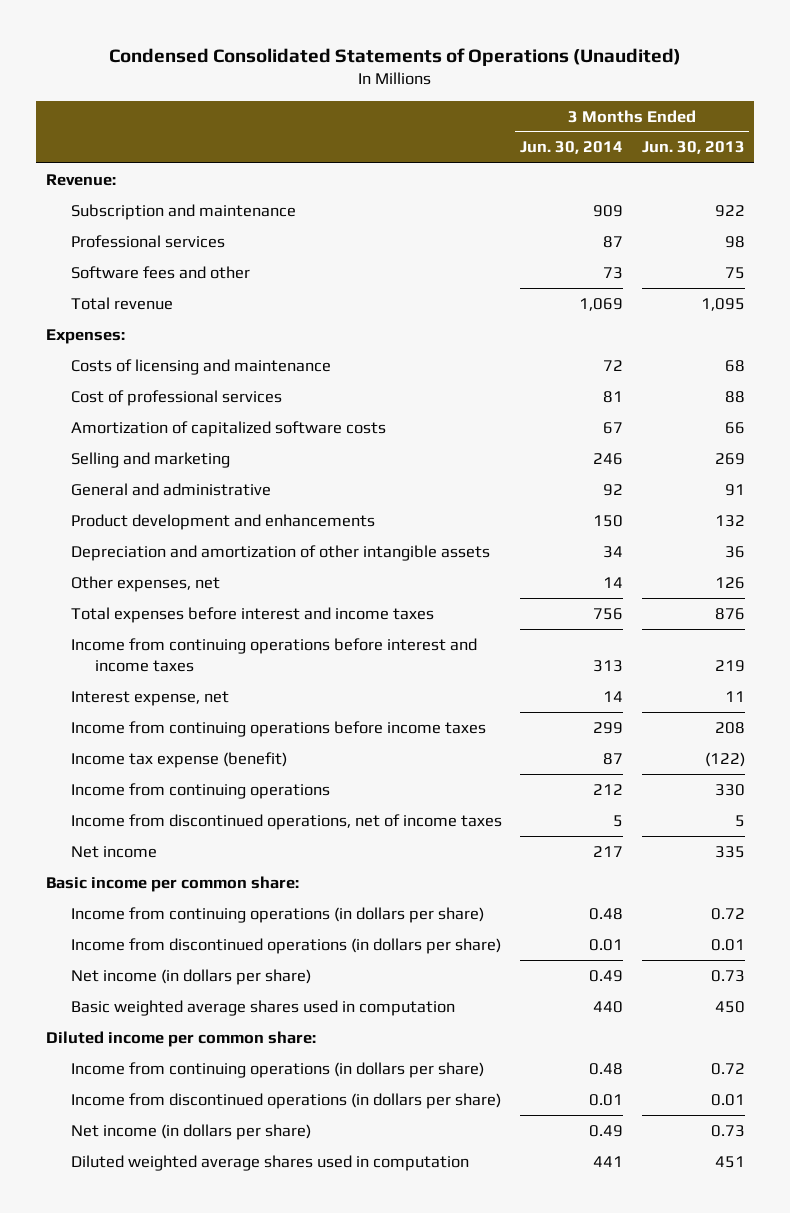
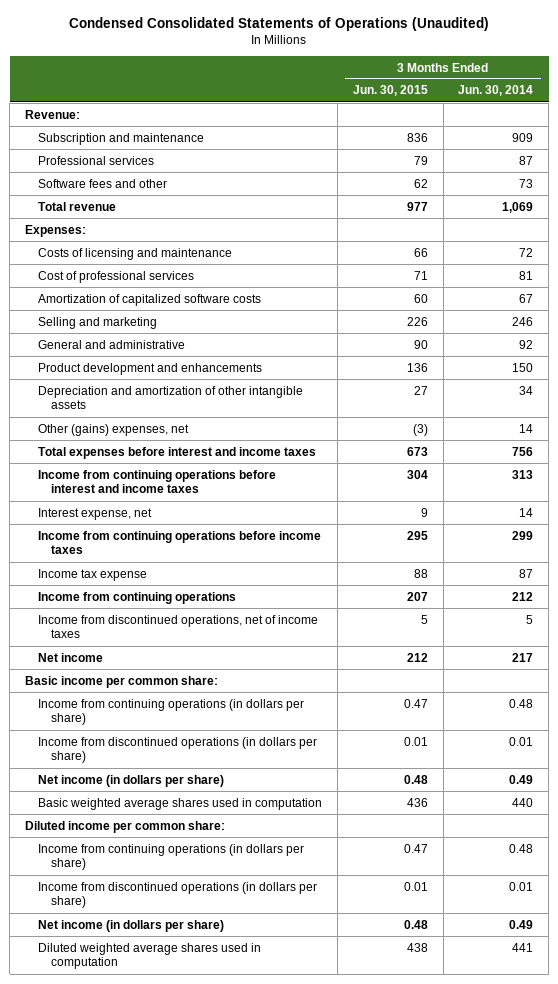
[641,141,745,155] Jun. 30, 2013 -> none
none -> [352,85,428,97] Jun. 30, 2015
[70,575,220,592] Other expenses, net -> [38,423,190,436] Other (gains) expenses, net
[70,751,287,768] Income tax expense (benefit) -> [38,568,148,581] Income tax expense

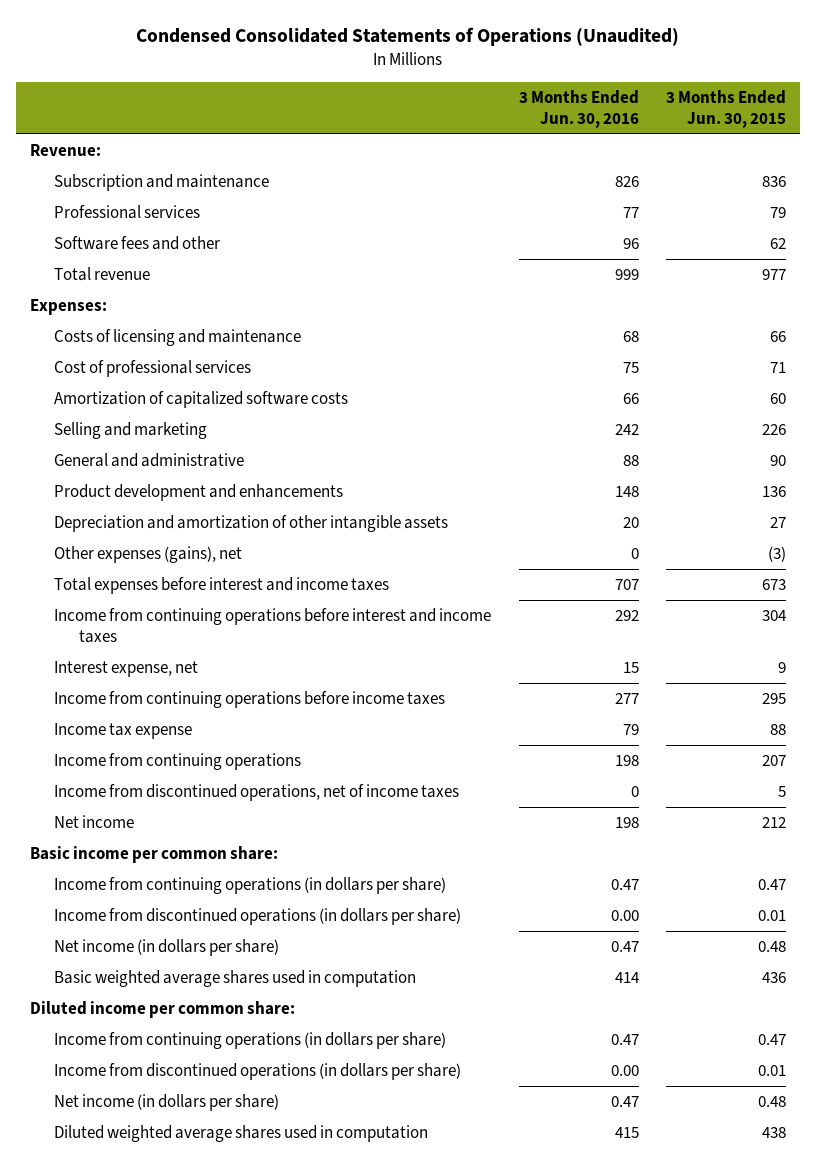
[458,85,534,97] Jun. 30, 2014 -> none
none -> [518,89,639,128] 3 Months Ended Jun. 30, 2016
[38,423,190,436] Other (gains) expenses, net -> [54,546,243,564] Other expenses (gains), net

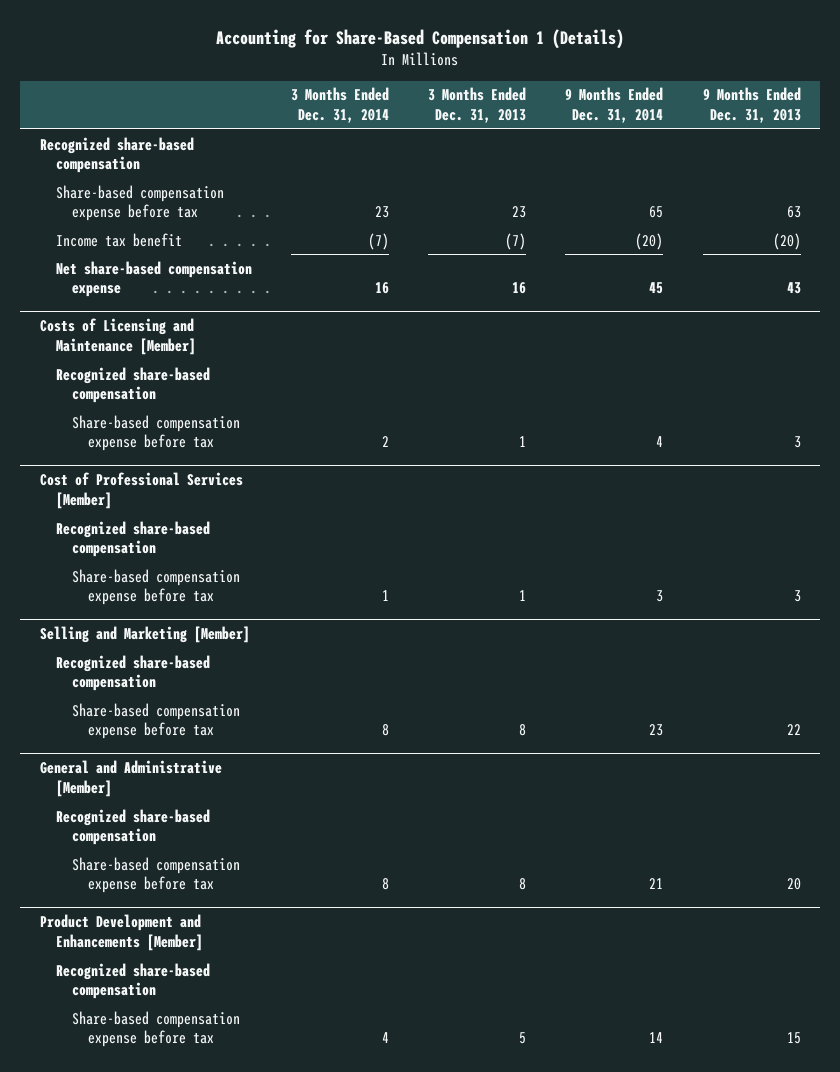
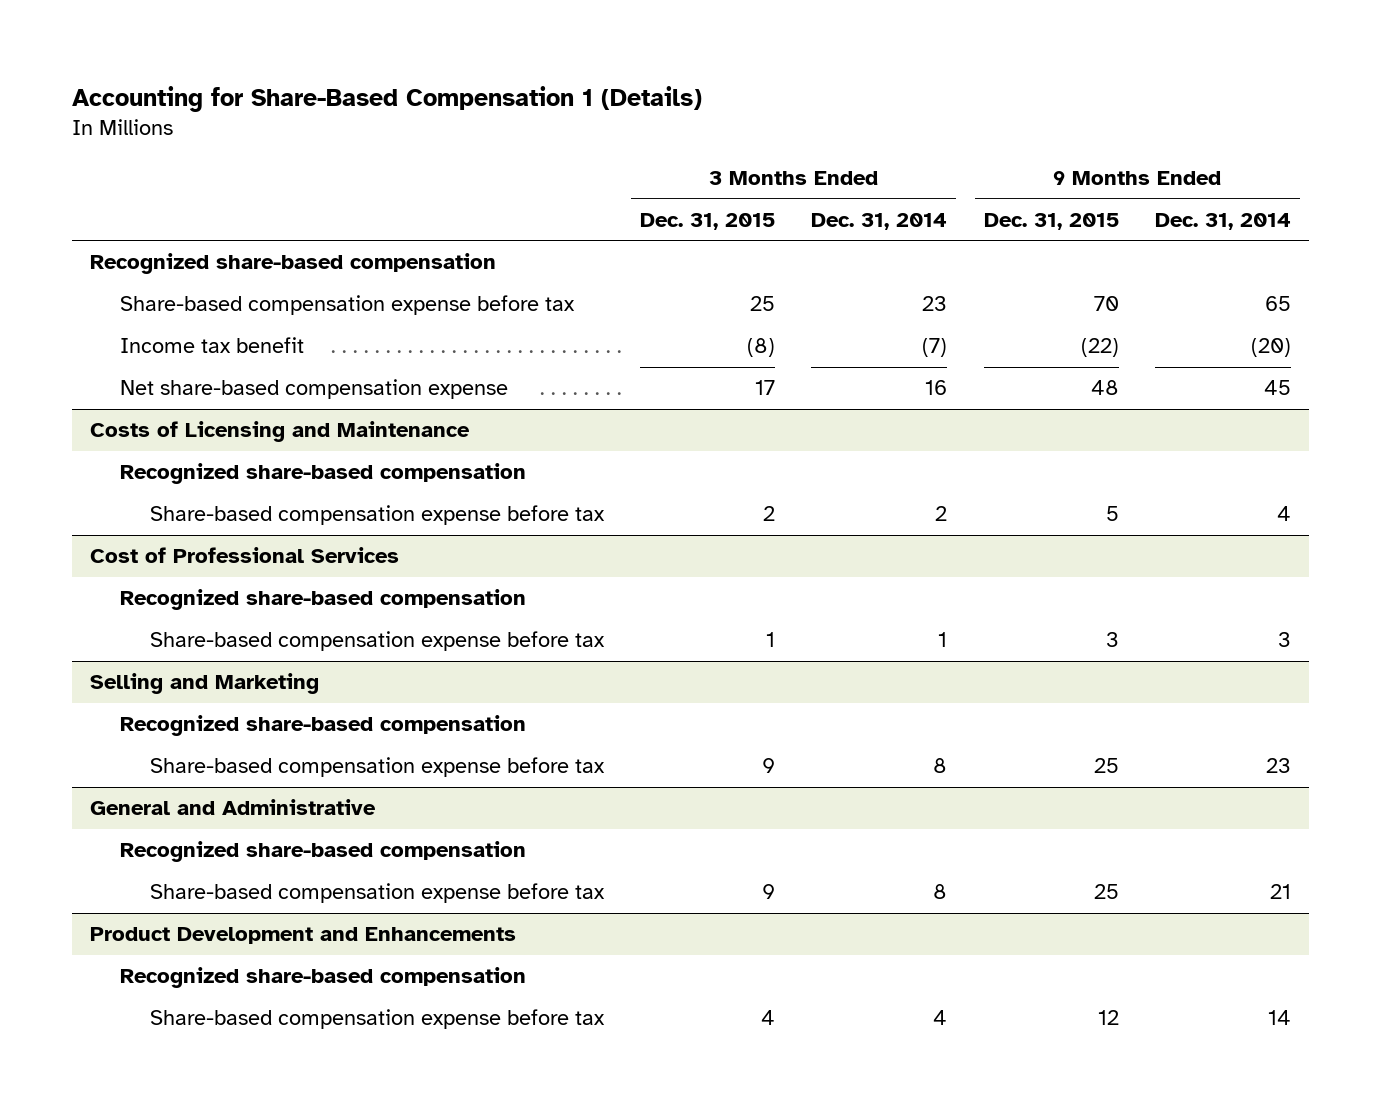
[428,87,527,123] 3 Months Ended Dec. 31, 2013 -> none
[702,87,801,123] 9 Months Ended Dec. 31, 2013 -> none
none -> [640,212,776,230] Dec. 31, 2015
none -> [983,212,1119,230] Dec. 31, 2015
[39,318,196,356] Costs of Licensing and Maintenance [Member] -> [90,421,471,443] Costs of Licensing and Maintenance
[39,472,243,510] Cost of Professional Services [Member] -> [90,547,400,564] Cost of Professional Services
[39,626,250,644] Selling and Marketing [Member] -> [90,673,320,695] Selling and Marketing
[39,760,222,798] General and Administrative [Member] -> [90,799,377,816] General and Administrative
[39,914,203,952] Product Development and Enhancements [Member] -> [90,927,517,945] Product Development and Enhancements

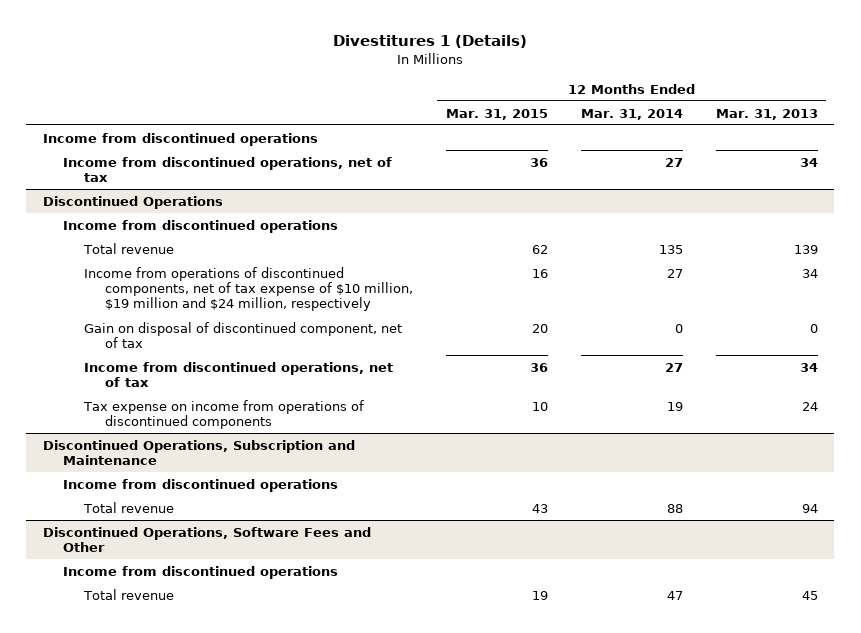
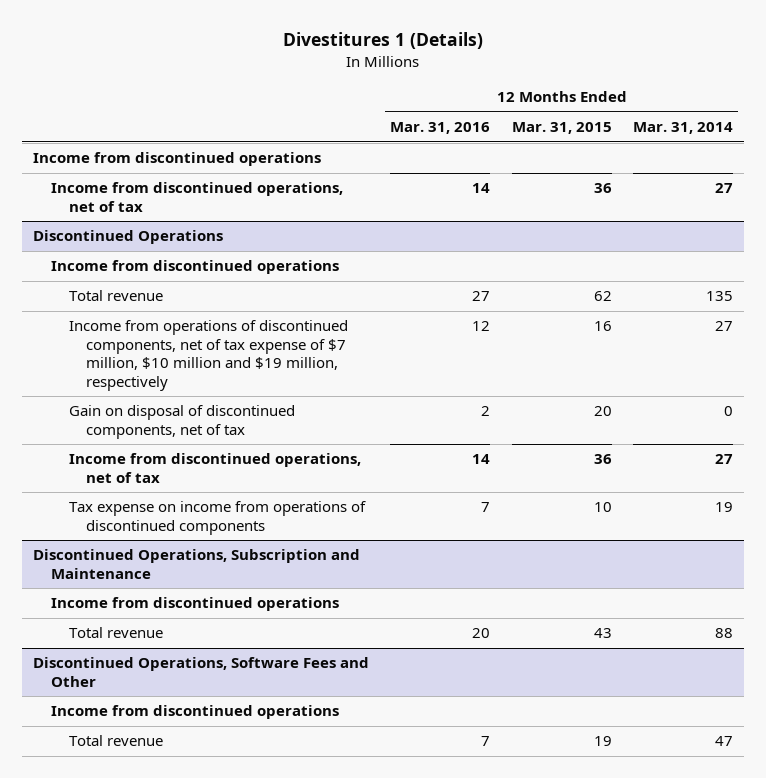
[715,108,818,120] Mar. 31, 2013 -> none
none -> [390,122,491,135] Mar. 31, 2016
[83,266,413,312] Income from operations of discontinued components, net of tax expense of $10 million, $19 million and $24 million, respectively -> [68,320,348,391] Income from operations of discontinued components, net of tax expense of $7 million, $10 million and $19 million, respectively
[83,321,402,349] Gain on disposal of discontinued component, net of tax -> [68,405,295,439] Gain on disposal of discontinued components, net of tax

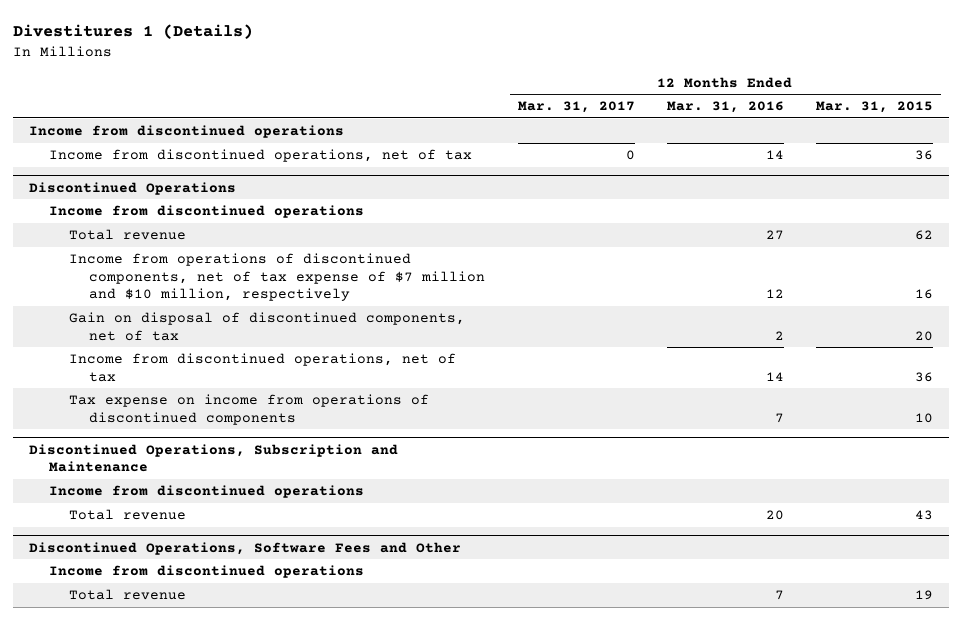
[632,122,733,135] Mar. 31, 2014 -> none
none -> [517,101,635,114] Mar. 31, 2017
[68,320,348,391] Income from operations of discontinued components, net of tax expense of $7 million, $10 million and $19 million, respectively -> [69,253,486,302] Income from operations of discontinued components, net of tax expense of $7 million and $10 million, respectively

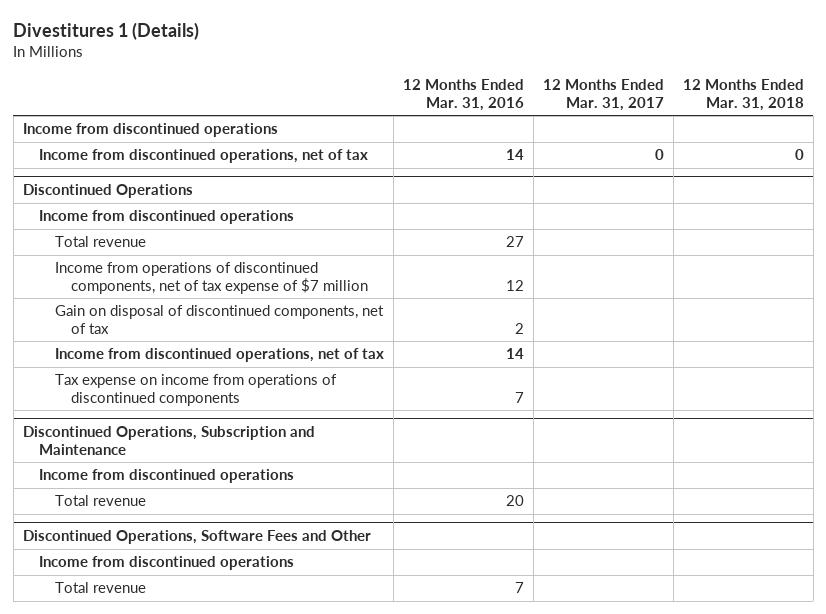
[816,101,934,114] Mar. 31, 2015 -> none
none -> [682,79,804,111] 12 Months Ended Mar. 31, 2018
[69,253,486,302] Income from operations of discontinued components, net of tax expense of $7 million and $10 million, respectively -> [54,262,368,295] Income from operations of discontinued components, net of tax expense of $7 million

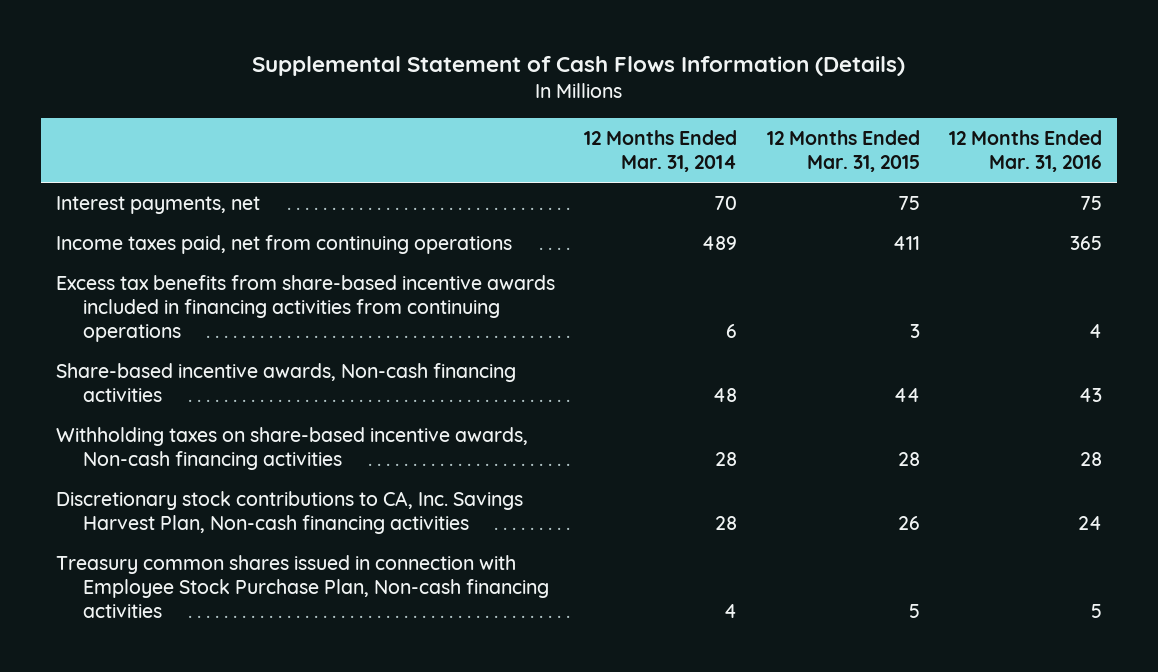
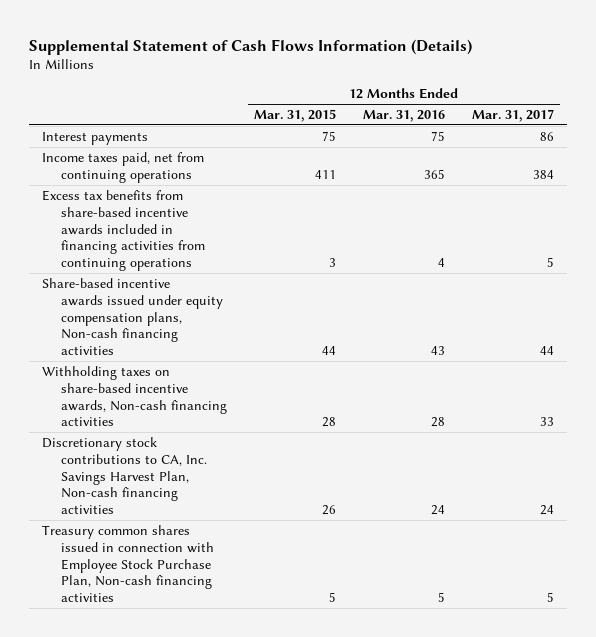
[584,129,738,173] 12 Months Ended Mar. 31, 2014 -> none
none -> [471,108,554,122] Mar. 31, 2017
[55,195,260,214] Interest payments, net -> [42,131,149,145] Interest payments
[55,362,516,403] Share-based incentive awards, Non-cash financing activities -> [42,277,224,356] Share-based incentive awards issued under equity compensation plans, Non-cash financing activities

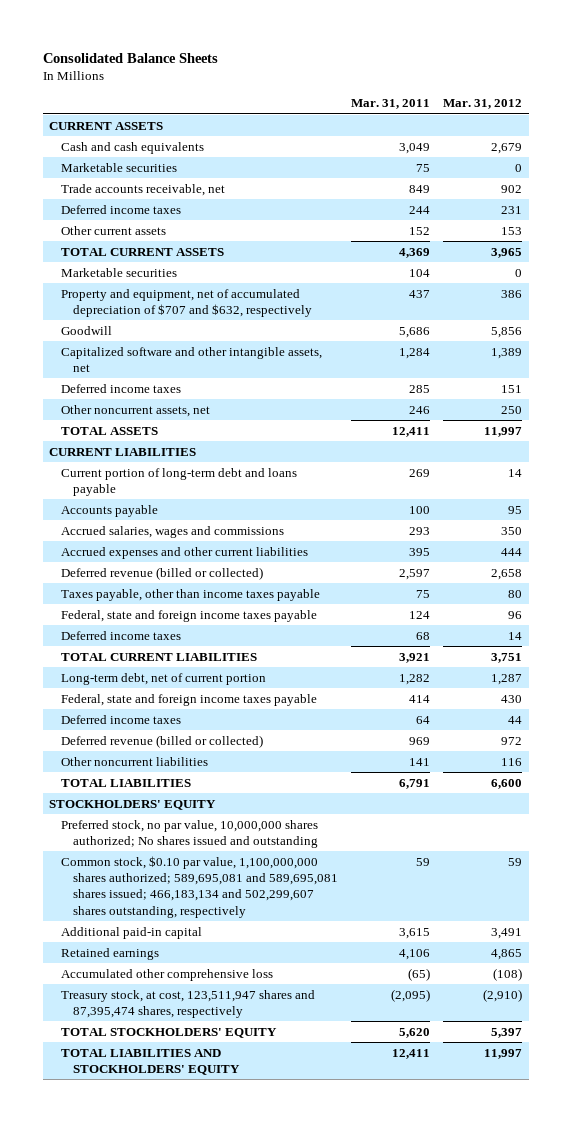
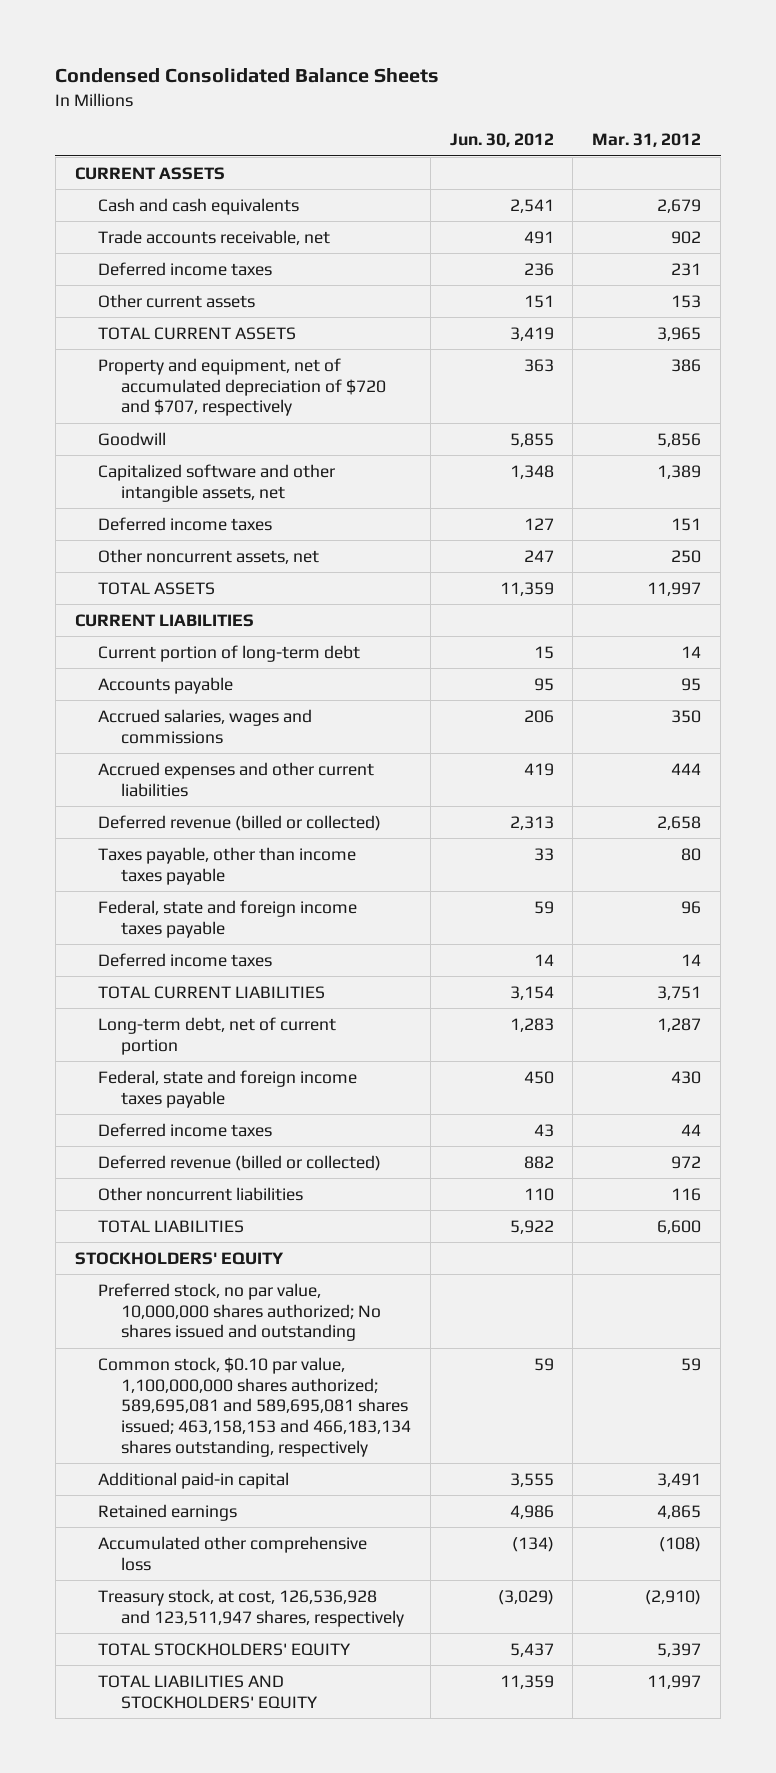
[42,52,218,63] Consolidated Balance Sheets -> [55,68,440,84] Condensed Consolidated Balance Sheets
[351,99,431,110] Mar. 31, 2011 -> none
none -> [449,133,554,148] Jun. 30, 2012
[61,162,178,172] Marketable securities -> none
[61,267,178,277] Marketable securities -> none
[61,288,312,317] Property and equipment, net of accumulated depreciation of $707 and $632, respectively -> [97,357,386,417] Property and equipment, net of accumulated depreciation of $720 and $707, respectively
[61,467,298,496] Current portion of long-term debt and loans payable -> [97,644,360,662] Current portion of long-term debt
[61,855,338,918] Common stock, $0.10 par value, 1,100,000,000 shares authorized; 589,695,081 and 589,695,081 shares issued; 466,183,134 and 502,299,607 shares outstanding, respectively -> [97,1356,411,1457] Common stock, $0.10 par value, 1,100,000,000 shares authorized; 589,695,081 and 589,695,081 shares issued; 463,158,153 and 466,183,134 shares outstanding, respectively
[61,989,316,1018] Treasury stock, at cost, 123,511,947 shares and 87,395,474 shares, respectively -> [97,1588,404,1627] Treasury stock, at cost, 126,536,928 and 123,511,947 shares, respectively

